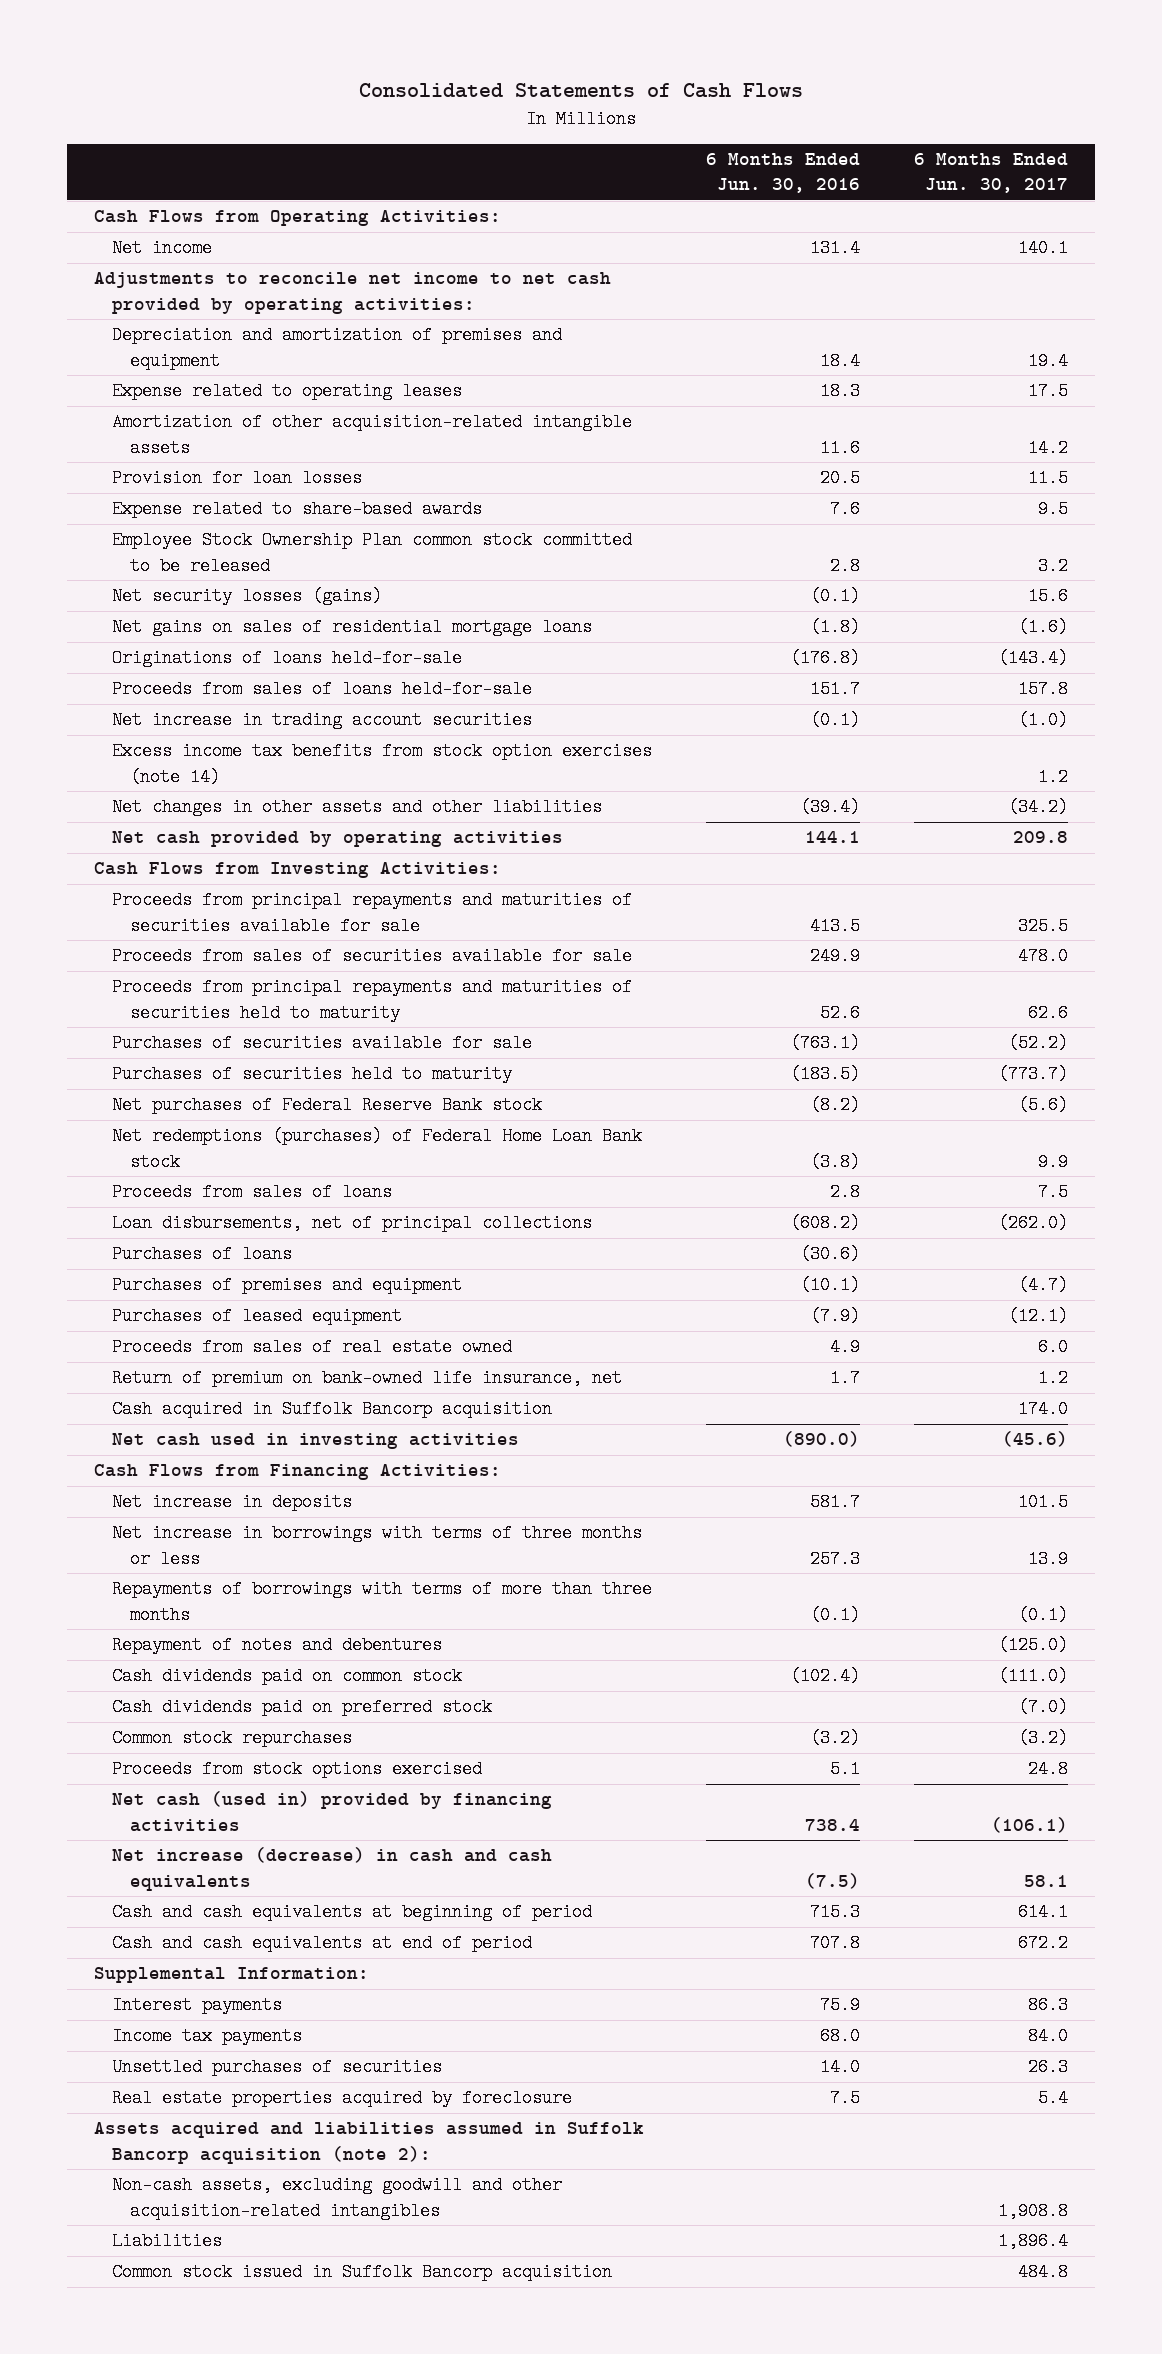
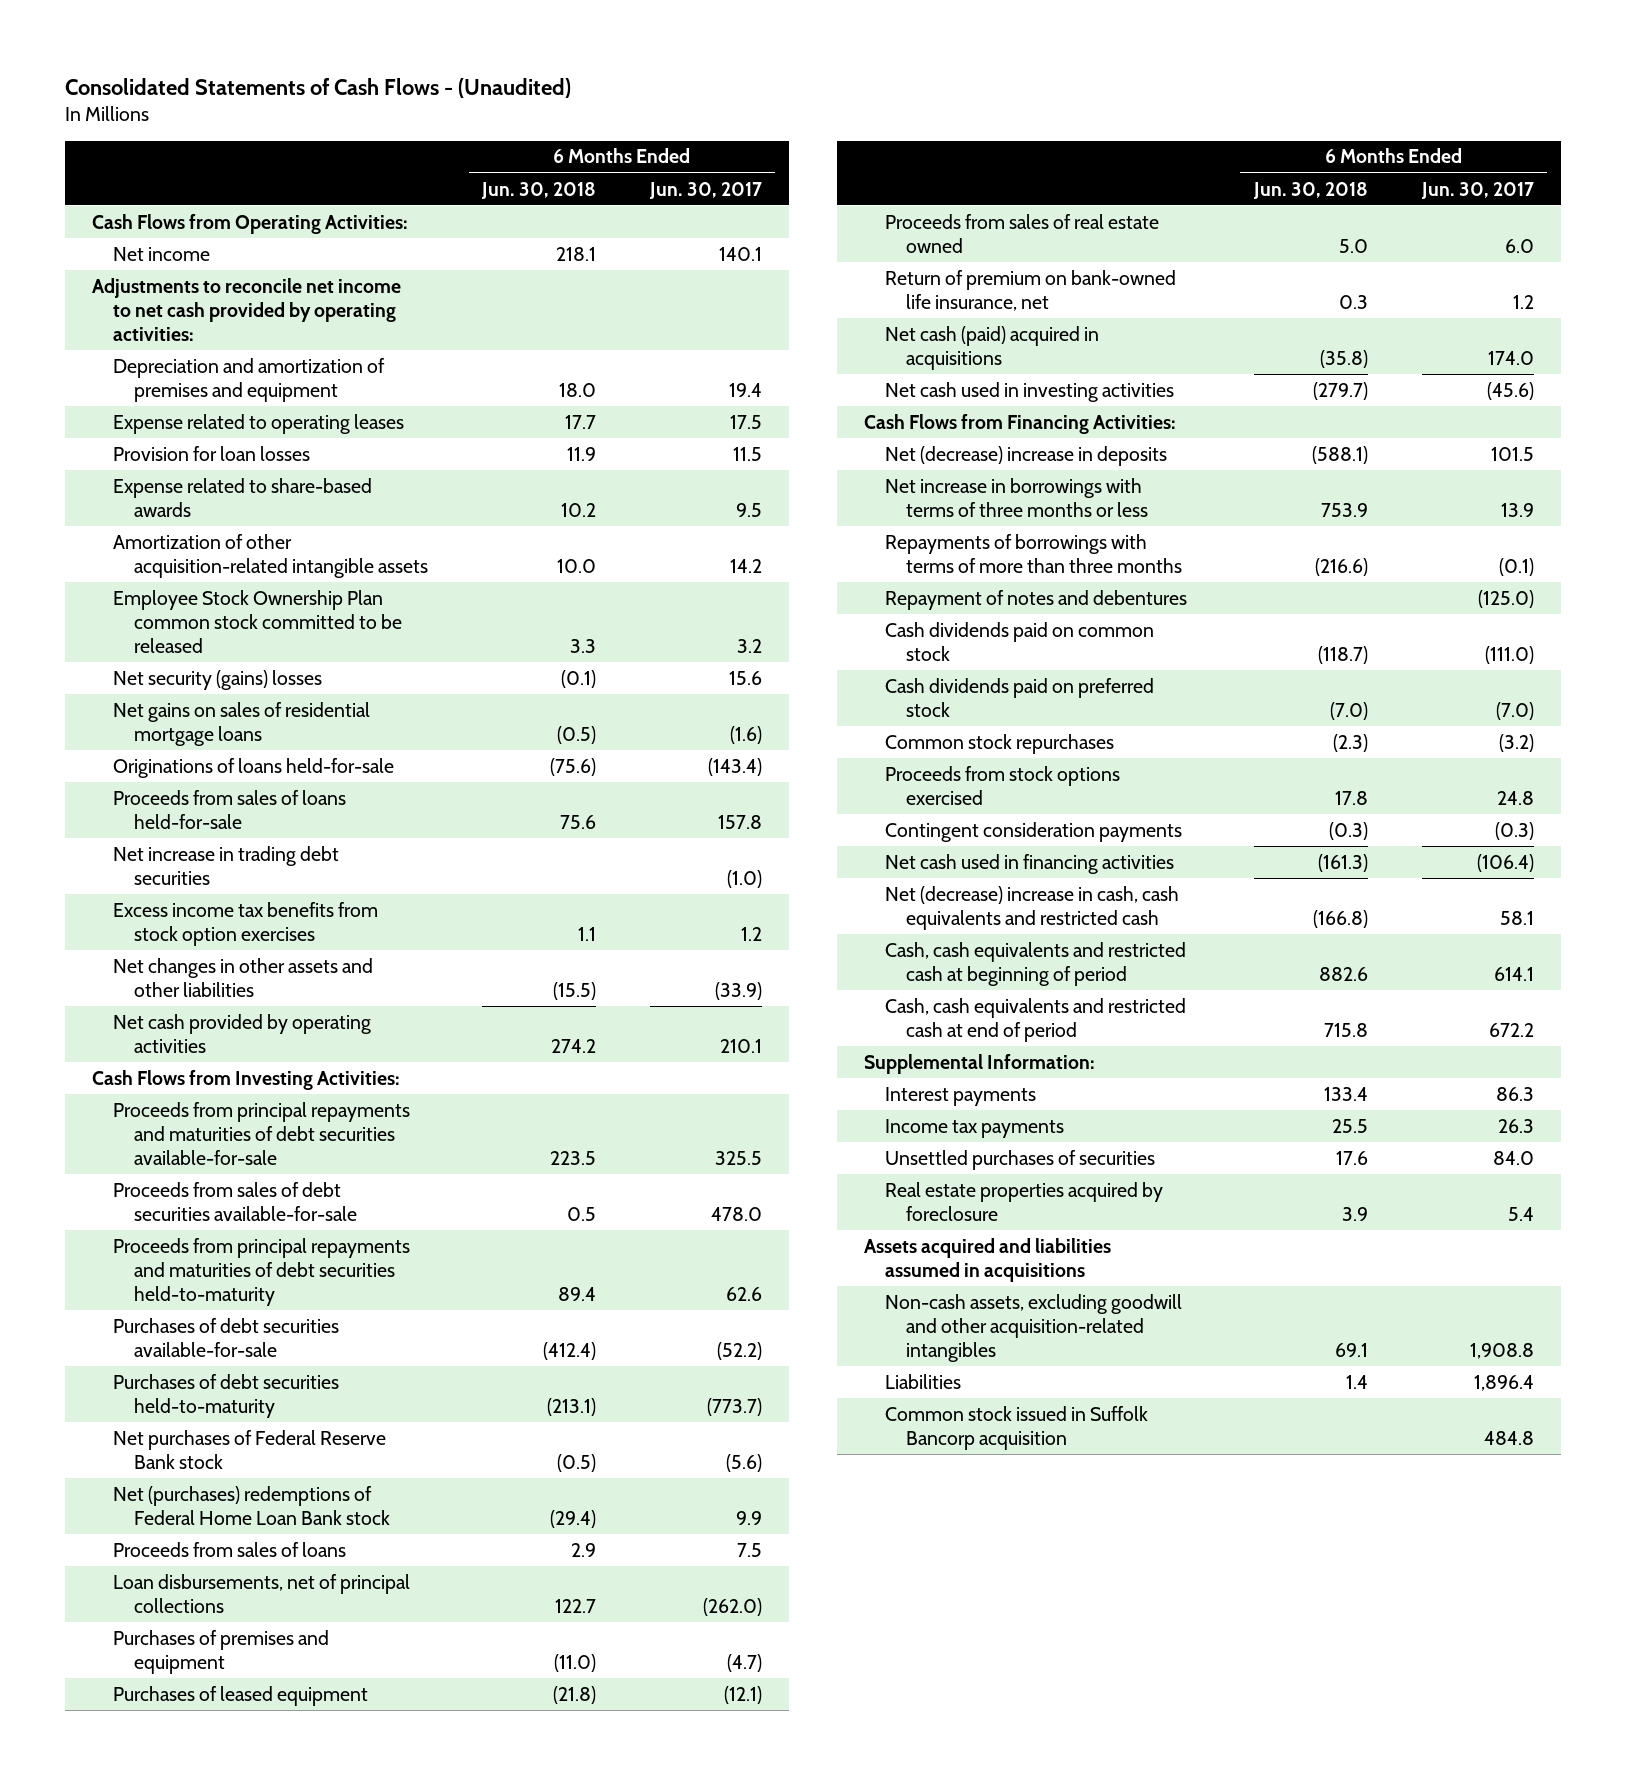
[358,83,803,99] Consolidated Statements of Cash Flows -> [65,78,572,99] Consolidated Statements of Cash Flows - (Unaudited)
[705,152,860,194] 6 Months Ended Jun. 30, 2016 -> none
none -> [480,181,596,199] Jun. 30, 2018
[112,413,633,457] Amortization of other acquisition-related intangible assets -> [113,533,429,578] Amortization of other acquisition-related intangible assets
[112,587,383,606] Net security losses (gains) -> [113,669,323,690] Net security (gains) losses
[112,711,533,730] Net increase in trading account securities -> [113,845,340,885] Net increase in trading debt securities
[112,742,653,786] Excess income tax benefits from stock option exercises (note 14) -> [113,901,379,946] Excess income tax benefits from stock option exercises
[1007,798,1068,817] (34.2) -> [714,981,762,1000] (33.9)
[1012,831,1068,844] 209.8 -> [719,1038,762,1053] 210.1
[112,891,633,935] Proceeds from principal repayments and maturities of securities available for sale -> [113,1101,411,1166] Proceeds from principal repayments and maturities of debt securities available-for-sale
[112,947,633,966] Proceeds from sales of securities available for sale -> [113,1181,358,1221] Proceeds from sales of debt securities available-for-sale
[112,978,633,1022] Proceeds from principal repayments and maturities of securities held to maturity -> [113,1237,411,1307] Proceeds from principal repayments and maturities of debt securities held-to-maturity
[112,1034,533,1053] Purchases of securities available for sale -> [113,1317,340,1357] Purchases of debt securities available-for-sale
[112,1065,513,1084] Purchases of securities held to maturity -> [113,1373,340,1418] Purchases of debt securities held-to-maturity
[112,1127,643,1171] Net redemptions (purchases) of Federal Home Loan Bank stock -> [113,1485,391,1525] Net (purchases) redemptions of Federal Home Loan Bank stock
[112,1245,293,1264] Purchases of loans -> none
[112,1400,553,1419] Cash acquired in Suffolk Bancorp acquisition -> [884,325,1099,370] Net cash (paid) acquired in acquisitions
[112,1493,353,1512] Net increase in deposits -> [884,445,1167,466] Net (decrease) increase in deposits
none -> [884,821,1182,842] Contingent consideration payments
[112,1791,553,1832] Net cash (used in) provided by financing activities -> [884,853,1174,874] Net cash used in financing activities
[990,1816,1068,1833] (106.1) -> [1476,853,1534,872] (106.4)
[112,1847,553,1891] Net increase (decrease) in cash and cash equivalents -> [884,885,1179,930] Net (decrease) increase in cash, cash equivalents and restricted cash
[112,1903,593,1922] Cash and cash equivalents at beginning of period -> [884,941,1186,986] Cash, cash equivalents and restricted cash at beginning of period
[112,1934,533,1953] Cash and cash equivalents at end of period -> [884,997,1186,1042] Cash, cash equivalents and restricted cash at end of period
[1027,2027,1068,2046] 84.0 -> [1497,1118,1534,1133] 26.3
[1027,2058,1068,2077] 26.3 -> [1492,1150,1534,1165] 84.0
[93,2122,644,2164] Assets acquired and liabilities assumed in Suffolk Bancorp acquisition (note 2): -> [864,1237,1112,1282] Assets acquired and liabilities assumed in acquisitions

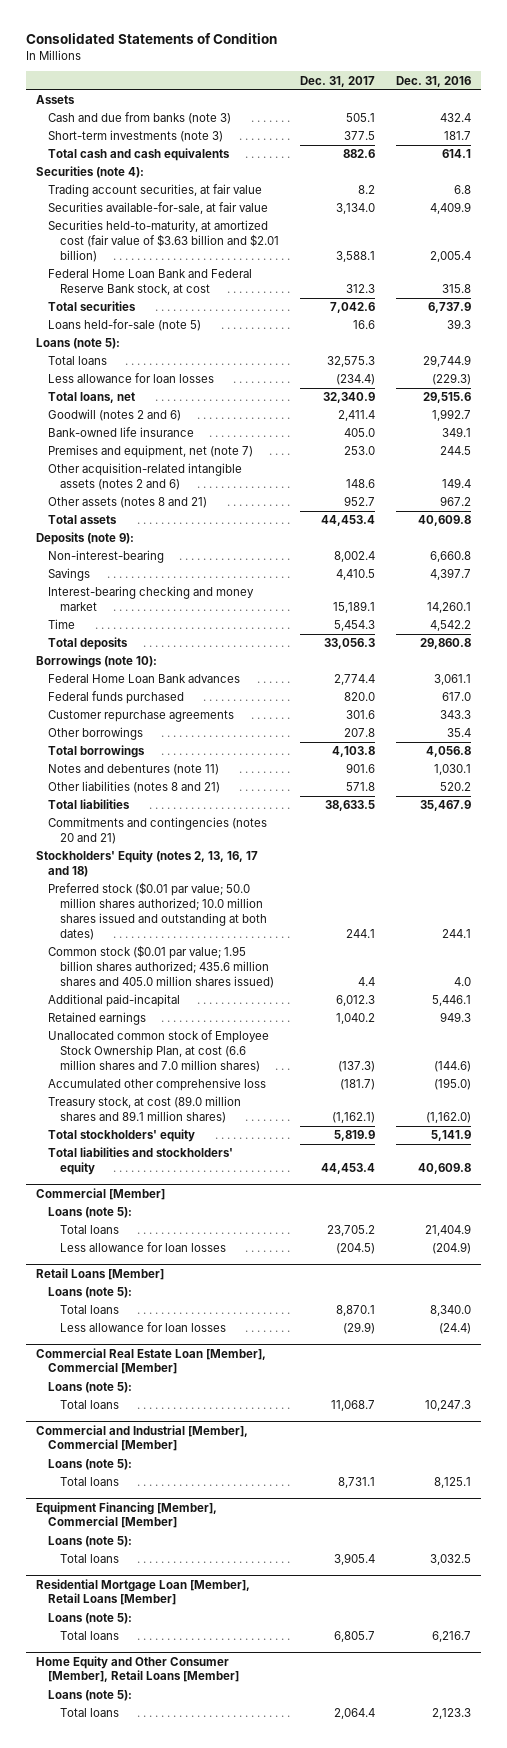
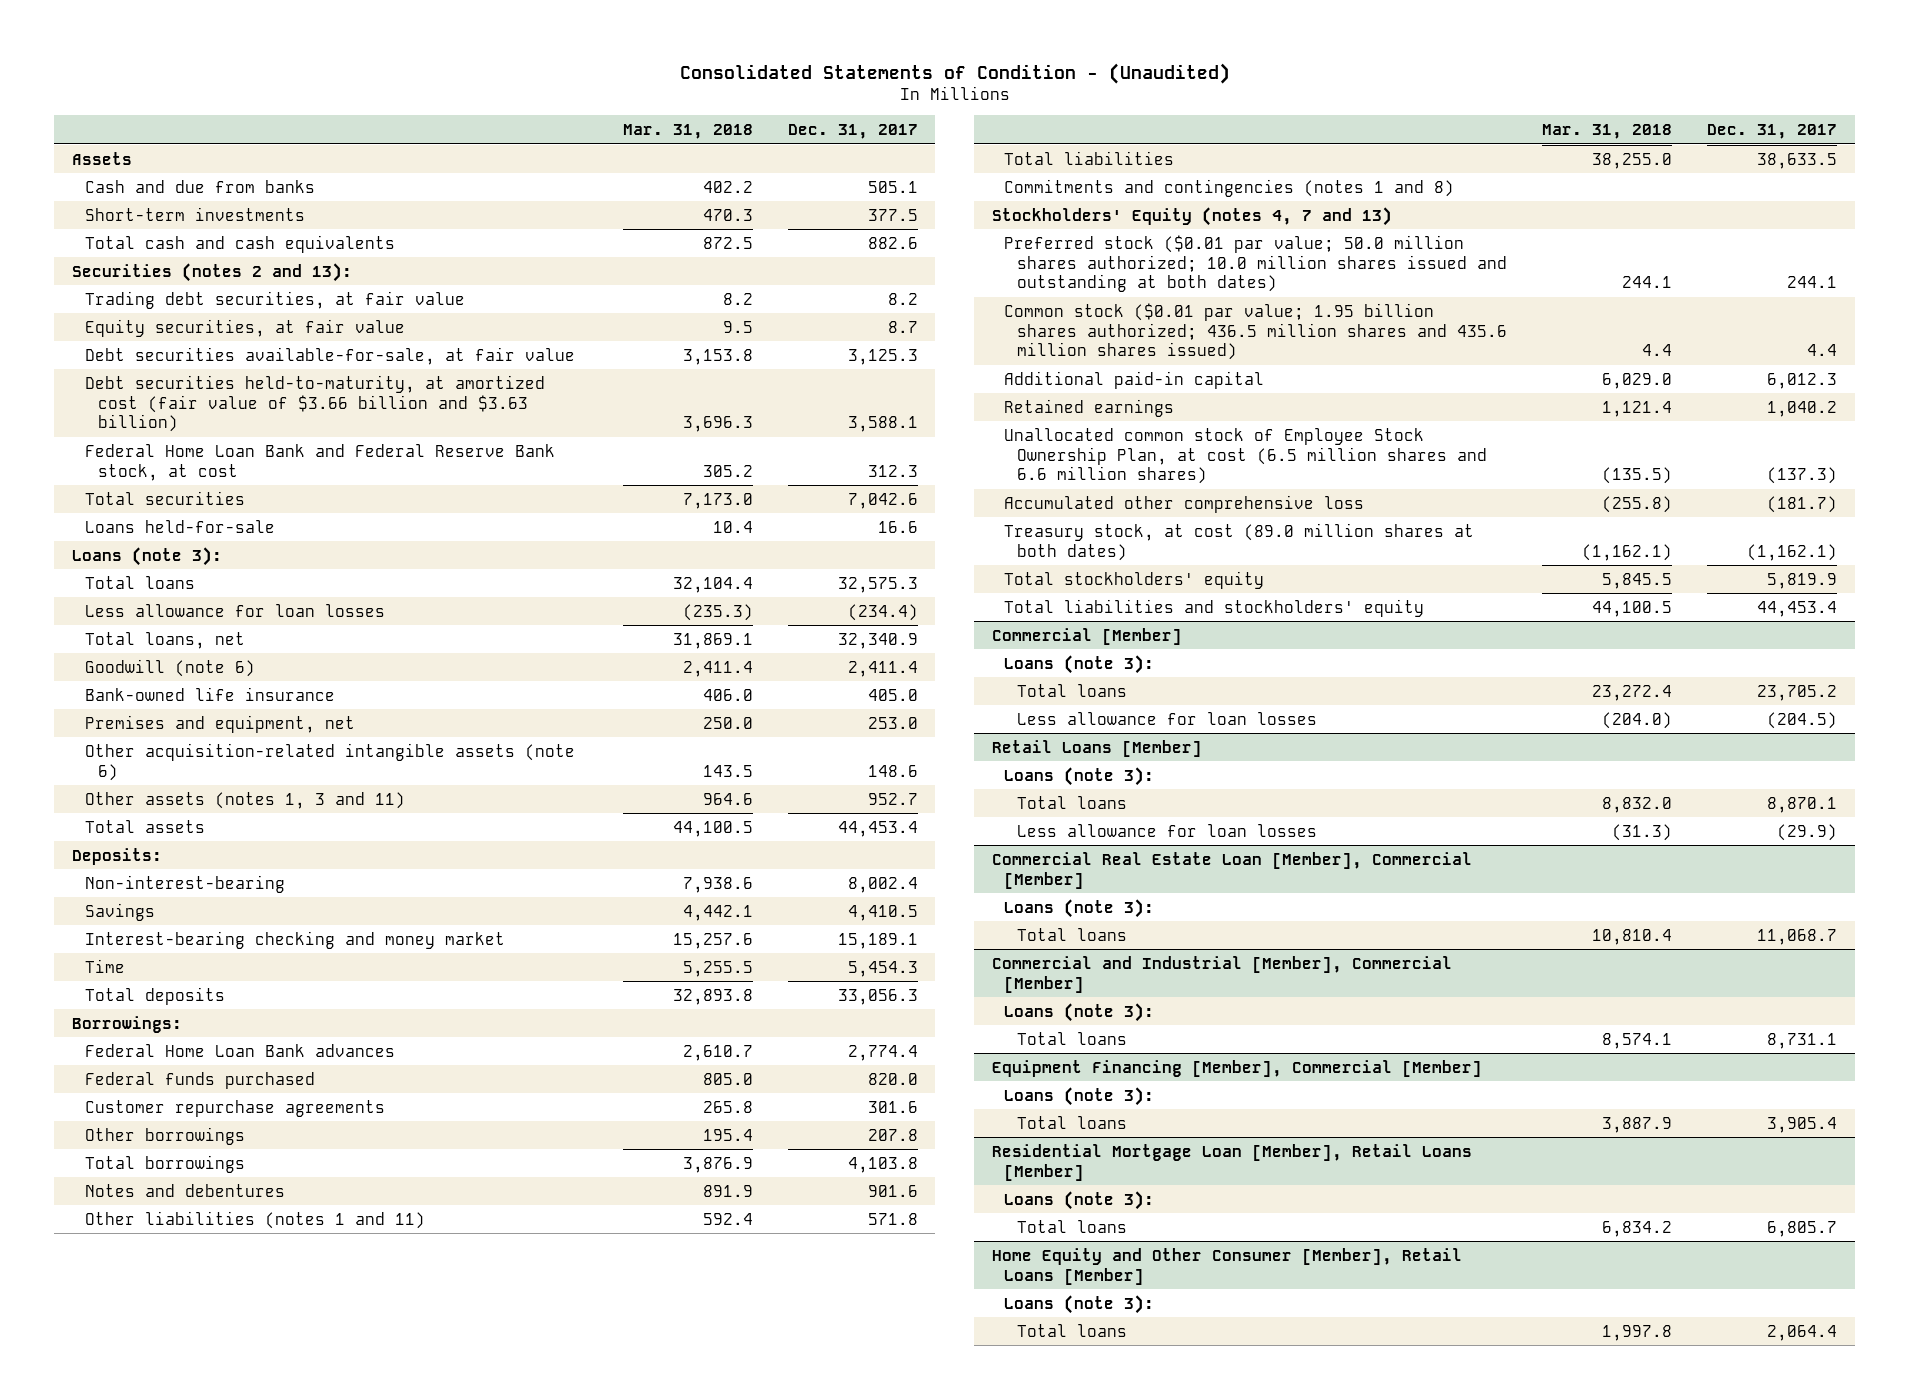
[26,32,278,44] Consolidated Statements of Condition -> [679,62,1230,84] Consolidated Statements of Condition - (Unaudited)
[395,75,471,87] Dec. 31, 2016 -> none
none -> [622,123,753,139] Mar. 31, 2018
[48,112,232,125] Cash and due from banks (note 3) -> [84,179,315,193] Cash and due from banks
[48,130,224,143] Short-term investments (note 3) -> [84,206,305,221] Short-term investments
[36,166,145,179] Securities (note 4): -> [71,262,352,282] Securities (notes 2 and 13):
[48,184,263,198] Trading account securities, at fair value -> [84,290,465,309] Trading debt securities, at fair value
none -> [84,318,405,337] Equity securities, at fair value
[48,202,269,215] Securities available-for-sale, at fair value -> [84,346,575,365] Debt securities available-for-sale, at fair value
[335,203,375,215] 3,134.0 -> [847,348,918,365] 3,125.3
[48,220,280,262] Securities held-to-maturity, at amortized cost (fair value of $3.63 billion and $2.01 billion) -> [84,374,545,433] Debt securities held-to-maturity, at amortized cost (fair value of $3.66 billion and $3.63 billion)
[48,319,202,332] Loans held-for-sale (note 5) -> [84,519,275,533] Loans held-for-sale
[36,338,121,350] Loans (note 5): -> [71,546,222,566] Loans (note 3):
[48,409,182,422] Goodwill (notes 2 and 6) -> [84,658,255,677] Goodwill (note 6)
[48,445,254,459] Premises and equipment, net (note 7) -> [84,714,355,733] Premises and equipment, net
[48,463,243,491] Other acquisition-related intangible assets (notes 2 and 6) -> [84,742,575,781] Other acquisition-related intangible assets (note 6)
[48,497,208,509] Other assets (notes 8 and 21) -> [84,791,405,809] Other assets (notes 1, 3 and 11)
[36,532,135,546] Deposits (note 9): -> [71,847,162,865] Deposits:
[36,655,158,669] Borrowings (note 10): -> [71,1015,182,1033] Borrowings:
[48,764,220,776] Notes and debentures (note 11) -> [84,1183,285,1197] Notes and debentures
[48,781,221,794] Other liabilities (notes 8 and 21) -> [84,1210,425,1229] Other liabilities (notes 1 and 11)
[48,817,268,845] Commitments and contingencies (notes 20 and 21) -> [1004,178,1455,197] Commitments and contingencies (notes 1 and 8)
[36,850,259,878] Stockholders' Equity (notes 2, 13, 16, 17 and 18) -> [991,206,1392,226] Stockholders' Equity (notes 4, 7 and 13)
[48,945,275,988] Common stock ($0.01 par value; 1.95 billion shares authorized; 435.6 million shares and 405.0 million shares issued) -> [1004,302,1508,361] Common stock ($0.01 par value; 1.95 billion shares authorized; 436.5 million shares and 435.6 million shares issued)
[48,994,181,1008] Additional paid-incapital -> [1004,370,1265,389] Additional paid-in capital
[48,1030,270,1072] Unallocated common stock of Employee Stock Ownership Plan, at cost (6.6 million shares and 7.0 million shares) -> [1004,427,1488,485] Unallocated common stock of Employee Stock Ownership Plan, at cost (6.5 million shares and 6.6 million shares)
[48,1096,242,1124] Treasury stock, at cost (89.0 million shares and 89.1 million shares) -> [1004,522,1475,561] Treasury stock, at cost (89.0 million shares at both dates)
[48,1207,133,1219] Loans (note 5): -> [1004,654,1155,674] Loans (note 3):
[48,1287,133,1299] Loans (note 5): -> [1004,766,1155,786] Loans (note 3):
[48,1382,133,1394] Loans (note 5): -> [1004,898,1155,918] Loans (note 3):
[48,1459,133,1471] Loans (note 5): -> [1004,1002,1155,1022] Loans (note 3):
[48,1536,133,1548] Loans (note 5): -> [1004,1086,1155,1106] Loans (note 3):
[48,1613,133,1625] Loans (note 5): -> [1004,1190,1155,1210] Loans (note 3):
[48,1690,133,1702] Loans (note 5): -> [1004,1294,1155,1314] Loans (note 3):

